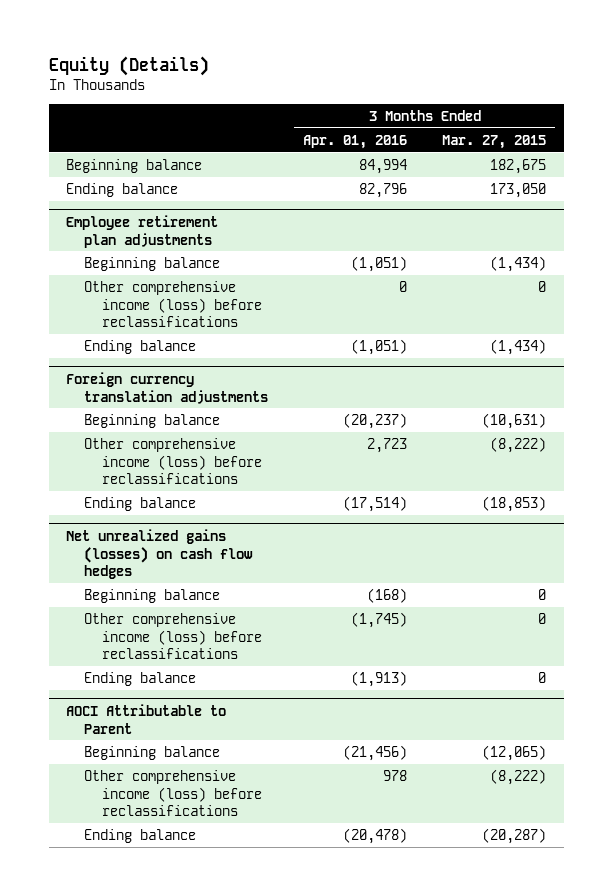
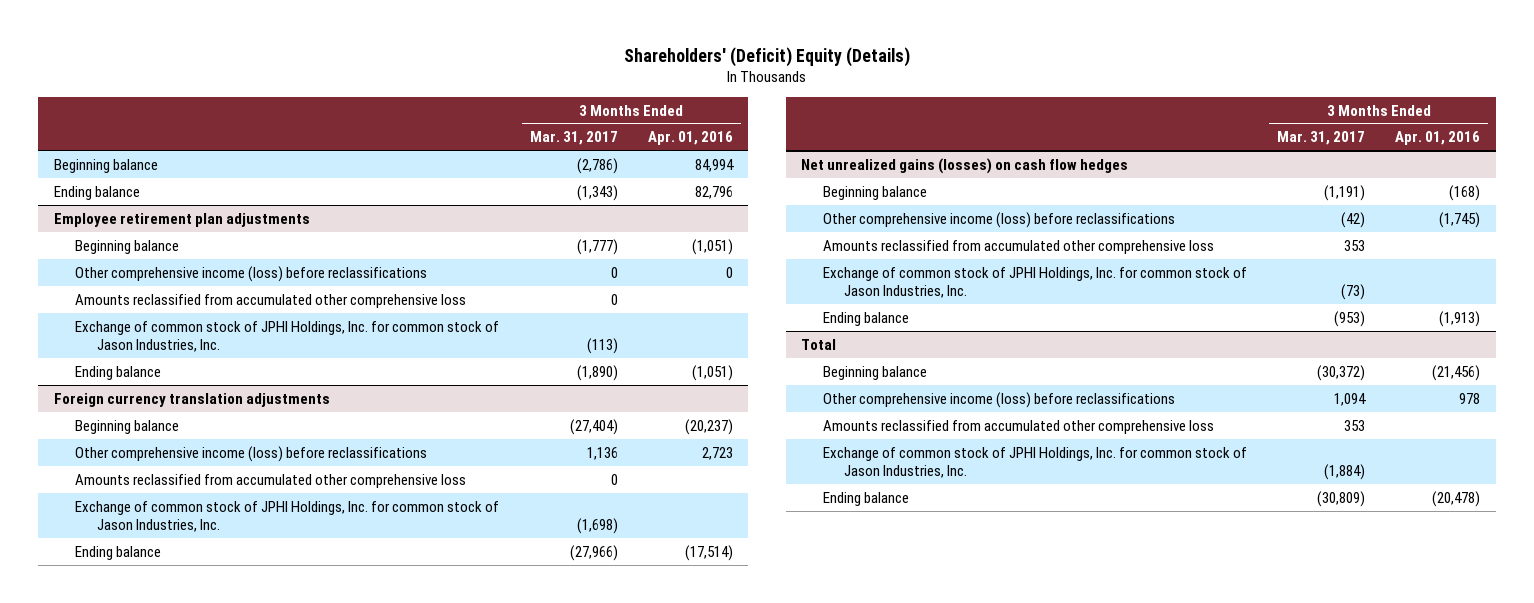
[48,55,209,76] Equity (Details) -> [624,46,911,67] Shareholders' (Deficit) Equity (Details)
[442,134,547,149] Mar. 27, 2015 -> none
none -> [529,131,618,146] Mar. 31, 2017
none -> [75,293,467,308] Amounts reclassified from accumulated other comprehensive loss
none -> [75,320,500,353] Exchange of common stock of JPHI Holdings, Inc. for common stock of Jason Industries, Inc.
none -> [75,473,467,488] Amounts reclassified from accumulated other comprehensive loss
none -> [75,500,500,533] Exchange of common stock of JPHI Holdings, Inc. for common stock of Jason Industries, Inc.
none -> [822,239,1214,254] Amounts reclassified from accumulated other comprehensive loss
none -> [822,266,1247,299] Exchange of common stock of JPHI Holdings, Inc. for common stock of Jason Industries, Inc.
[66,703,227,734] AOCI Attributable to Parent -> [801,338,837,350] Total
none -> [822,419,1214,434] Amounts reclassified from accumulated other comprehensive loss
none -> [822,446,1247,479] Exchange of common stock of JPHI Holdings, Inc. for common stock of Jason Industries, Inc.

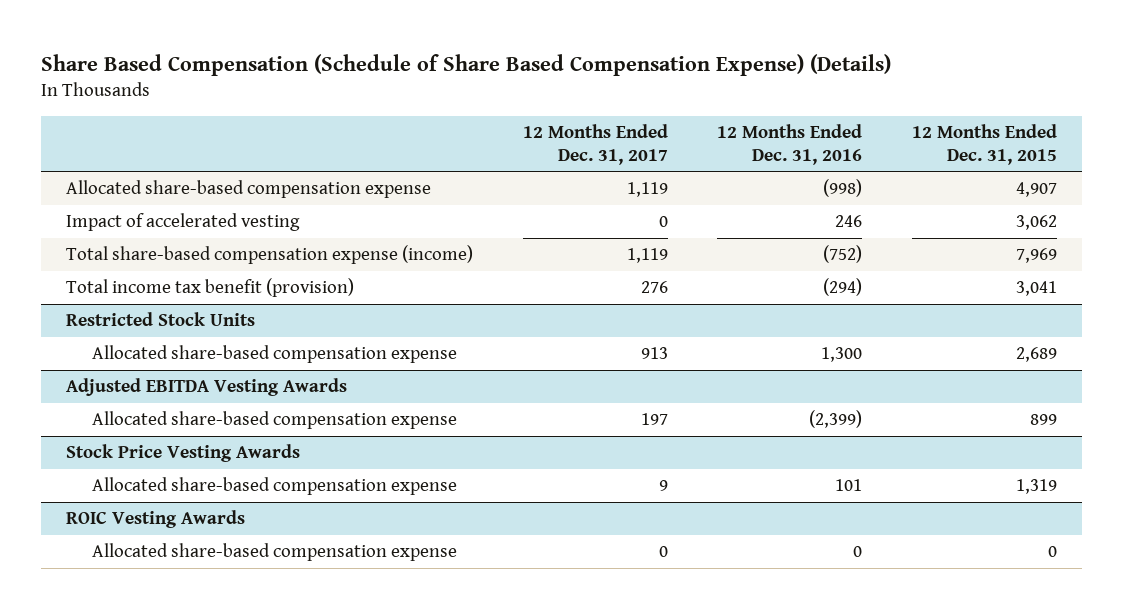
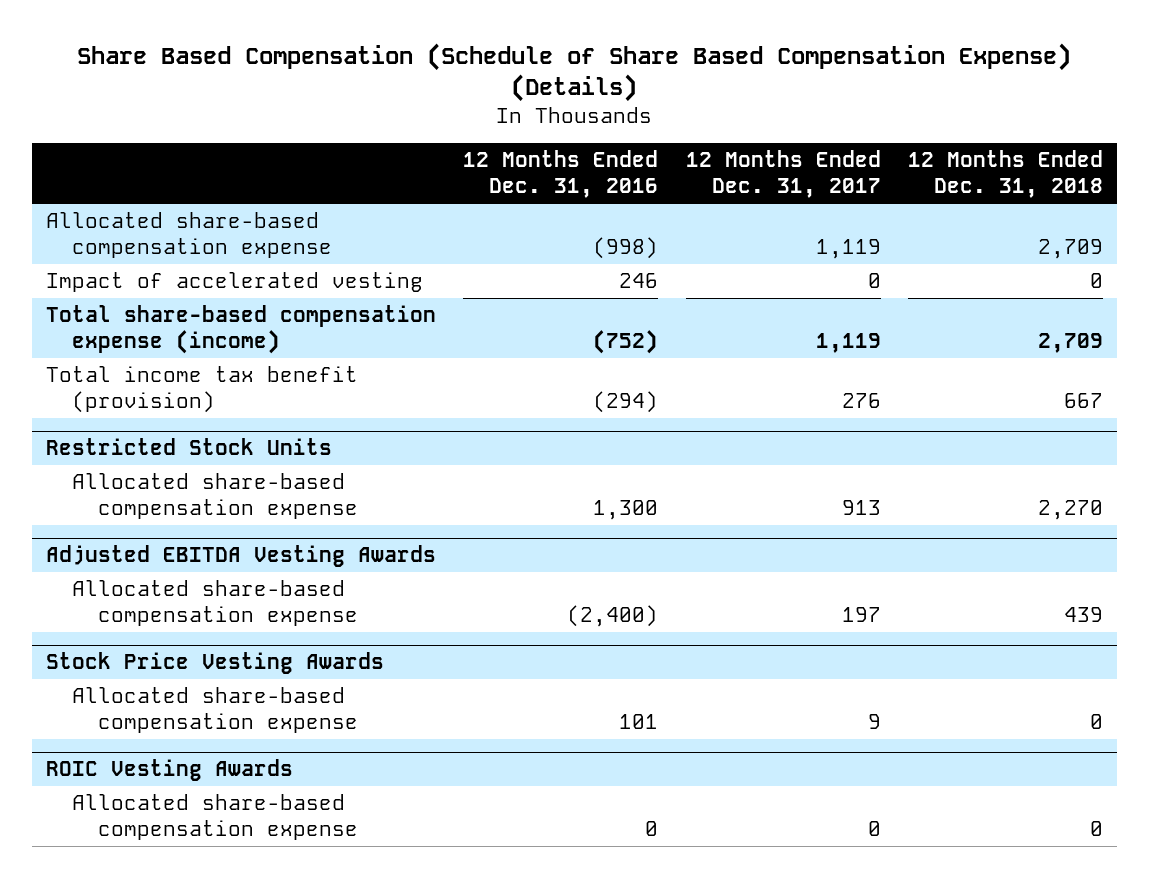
[912,123,1058,165] 12 Months Ended Dec. 31, 2015 -> none
none -> [907,150,1103,199] 12 Months Ended Dec. 31, 2018
[809,410,863,429] (2,399) -> [567,605,659,628] (2,400)

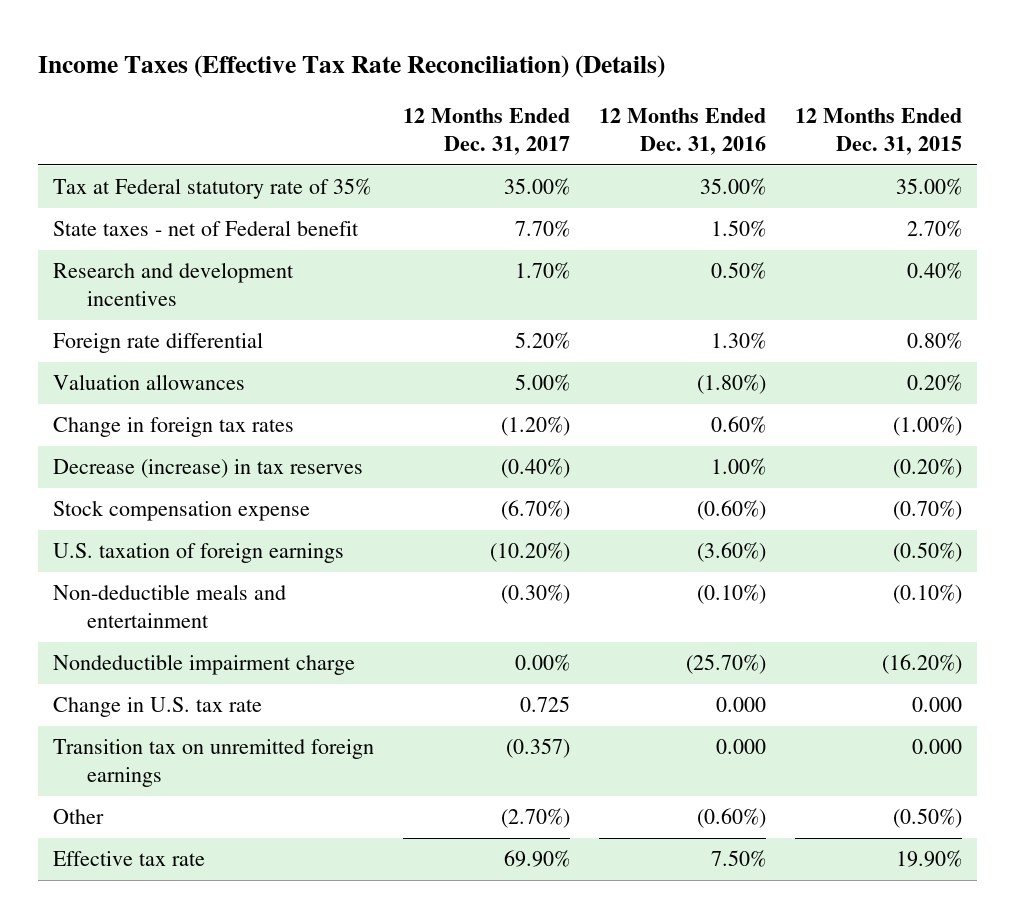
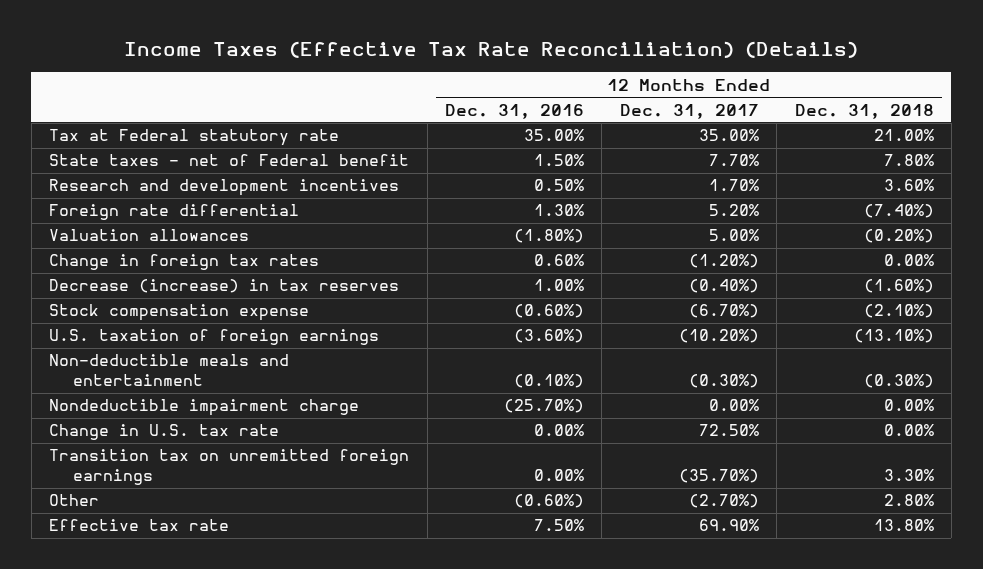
[795,107,963,155] 12 Months Ended Dec. 31, 2015 -> none
none -> [794,103,934,119] Dec. 31, 2018
[53,178,372,200] Tax at Federal statutory rate of 35% -> [49,129,340,147] Tax at Federal statutory rate
[520,696,571,713] 0.725 -> [698,424,759,437] 72.50%
[716,697,767,713] 0.000 -> [534,424,585,437] 0.00%
[506,738,571,759] (0.357) -> [678,469,759,484] (35.70%)
[716,739,767,755] 0.000 -> [534,469,585,482] 0.00%

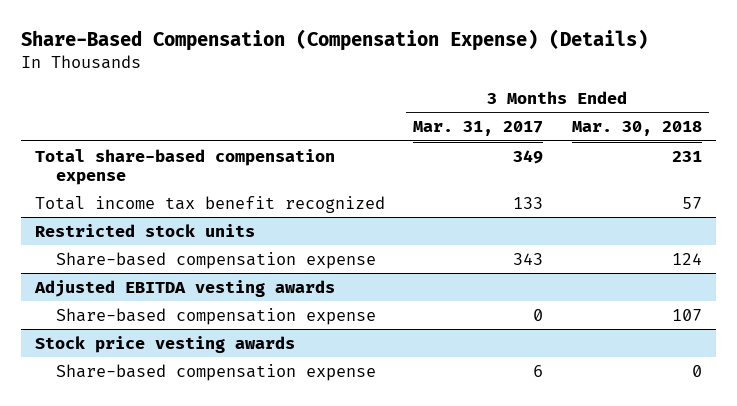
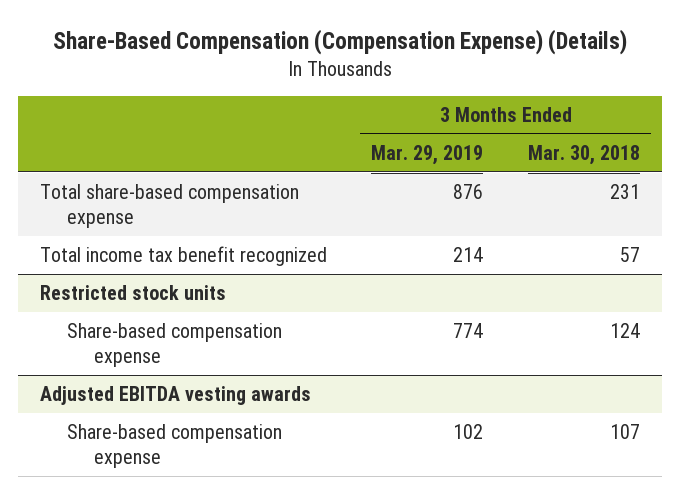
[413,121,544,137] Mar. 31, 2017 -> none
none -> [371,144,484,165] Mar. 29, 2019
[34,335,295,353] Stock price vesting awards -> none
[56,363,377,381] Share-based compensation expense -> none

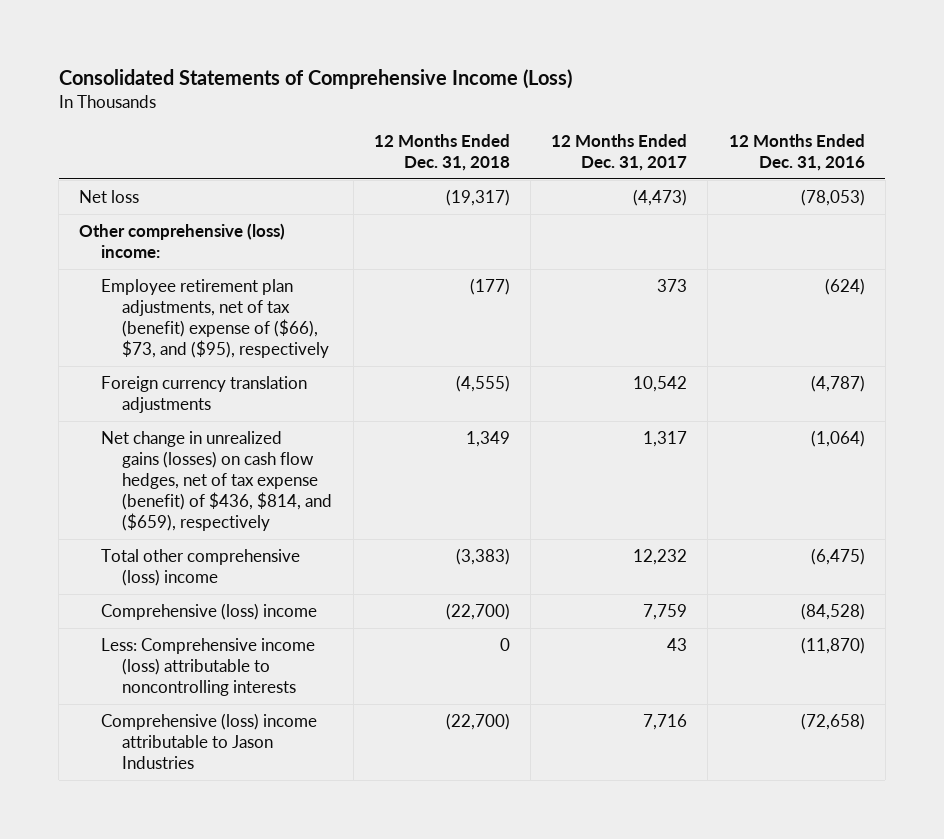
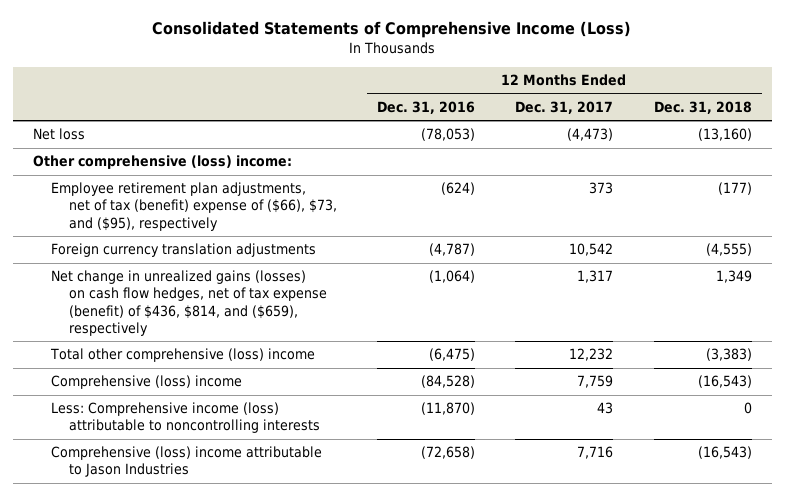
[445,188,510,206] (19,317) -> [697,128,752,142] (13,160)
[445,602,510,620] (22,700) -> [697,375,752,389] (16,543)
[445,712,510,730] (22,700) -> [697,446,752,460] (16,543)

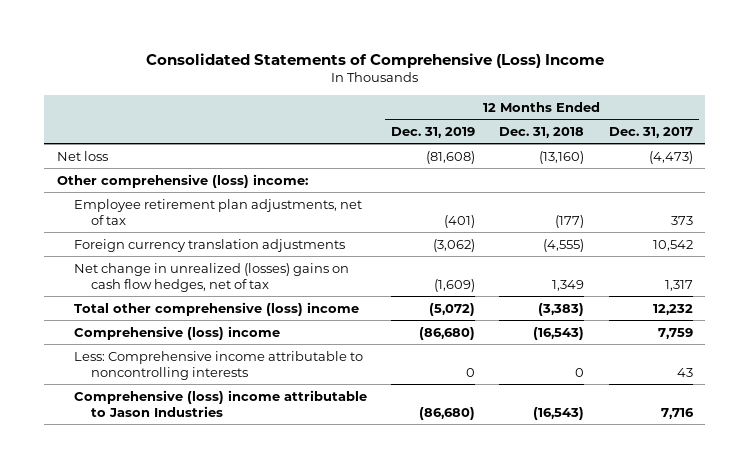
[152,21,632,39] Consolidated Statements of Comprehensive Income (Loss) -> [145,52,604,68] Consolidated Statements of Comprehensive (Loss) Income
[377,101,476,115] Dec. 31, 2016 -> none
none -> [391,126,476,138] Dec. 31, 2019
[50,182,337,231] Employee retirement plan adjustments, net of tax (benefit) expense of ($66), $73, and ($95), respectively -> [73,198,362,225] Employee retirement plan adjustments, net of tax
[50,270,327,336] Net change in unrealized gains (losses) on cash flow hedges, net of tax expense (benefit) of $436, $814, and ($659), respectively -> [73,262,349,292] Net change in unrealized (losses) gains on cash flow hedges, net of tax
[50,402,320,434] Less: Comprehensive income (loss) attributable to noncontrolling interests -> [73,350,363,380] Less: Comprehensive income attributable to noncontrolling interests

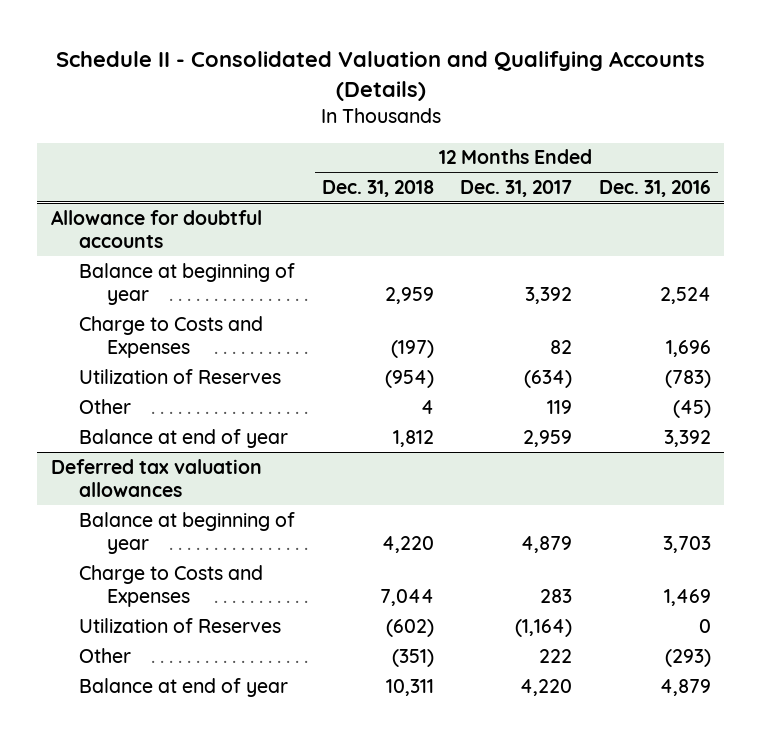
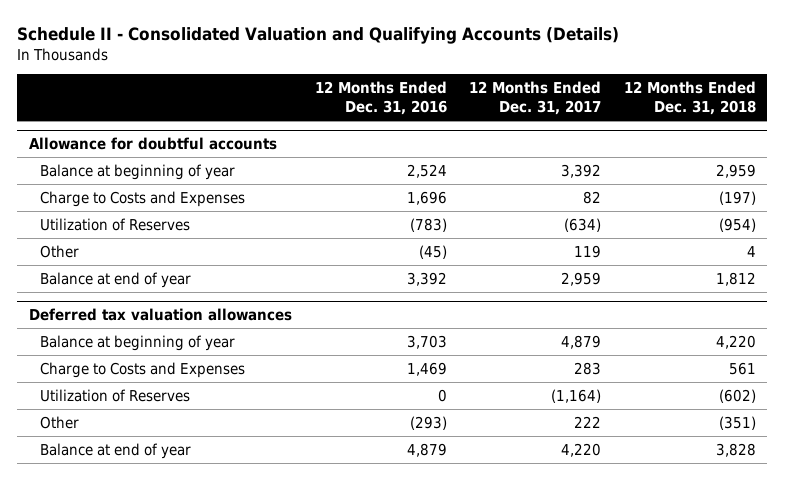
[379,589,434,607] 7,044 -> [728,361,756,375] 561
[385,678,434,696] 10,311 -> [715,442,756,457] 3,828

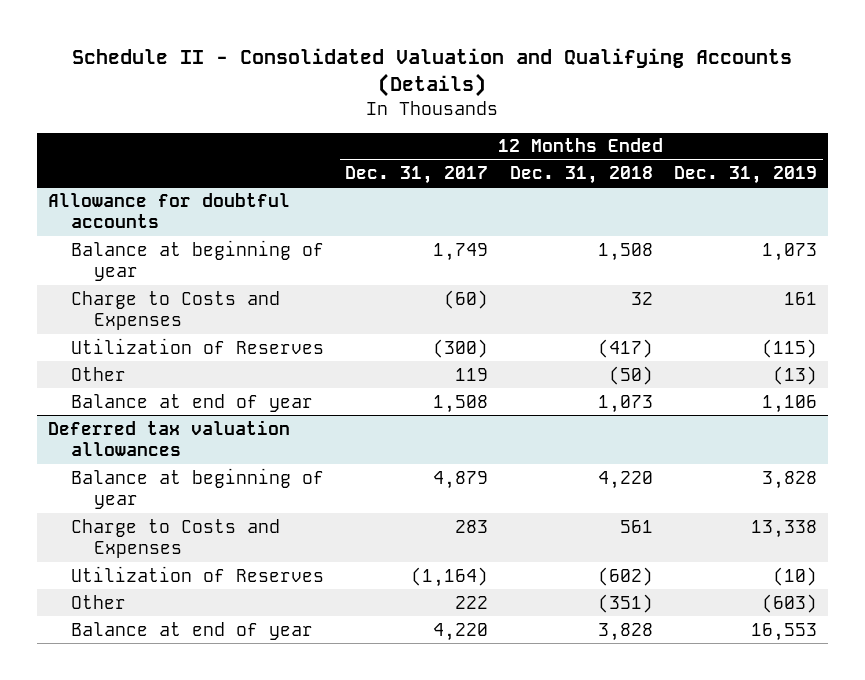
[314,81,447,115] 12 Months Ended Dec. 31, 2016 -> none
none -> [674,165,818,184] Dec. 31, 2019
[561,163,602,178] 3,392 -> [433,242,489,261] 1,749
[715,163,756,178] 2,959 -> [597,242,653,261] 1,508
[583,190,602,204] 82 -> [444,289,489,309] (60)
[718,190,756,205] (197) -> [630,291,653,305] 32
[564,217,602,232] (634) -> [433,338,489,358] (300)
[718,217,756,232] (954) -> [597,338,653,358] (417)
[746,245,756,257] 4 -> [608,365,653,385] (50)
[561,271,602,286] 2,959 -> [433,394,489,413] 1,508
[715,271,756,286] 1,812 -> [597,394,653,413] 1,073

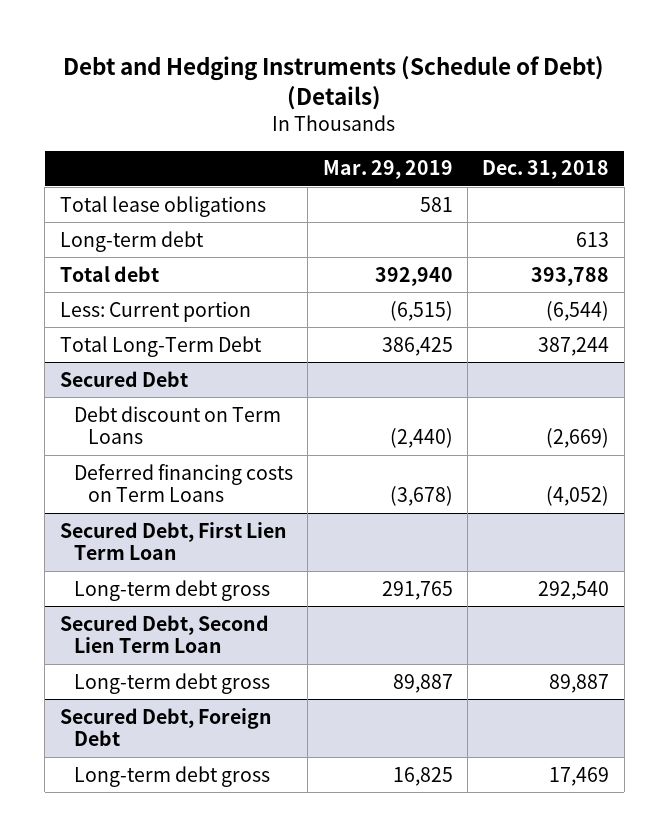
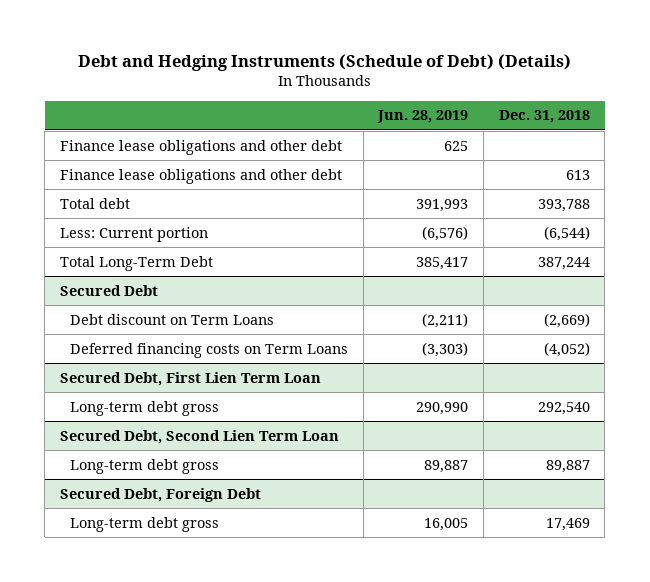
[322,160,453,180] Mar. 29, 2019 -> none
none -> [377,110,469,124] Jun. 28, 2019
[59,195,266,217] Total lease obligations -> none
none -> [59,139,342,155] Finance lease obligations and other debt
[59,230,204,252] Long-term debt -> [59,168,342,184] Finance lease obligations and other debt

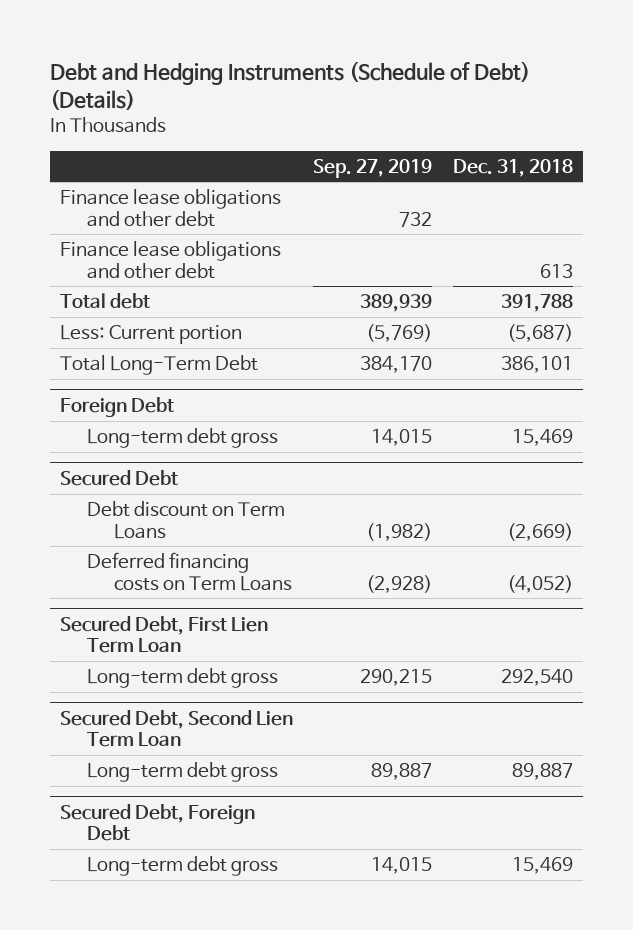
[377,110,469,124] Jun. 28, 2019 -> none
none -> [313,158,433,178] Sep. 27, 2019
[537,198,590,212] 393,788 -> [500,294,573,313] 391,788
[543,225,590,241] (6,544) -> [506,324,573,343] (5,687)
[537,256,590,270] 387,244 -> [500,356,573,374] 386,101
none -> [60,396,175,417] Foreign Debt
none -> [87,428,279,449] Long-term debt gross
[545,517,590,531] 17,469 -> [511,857,573,875] 15,469

